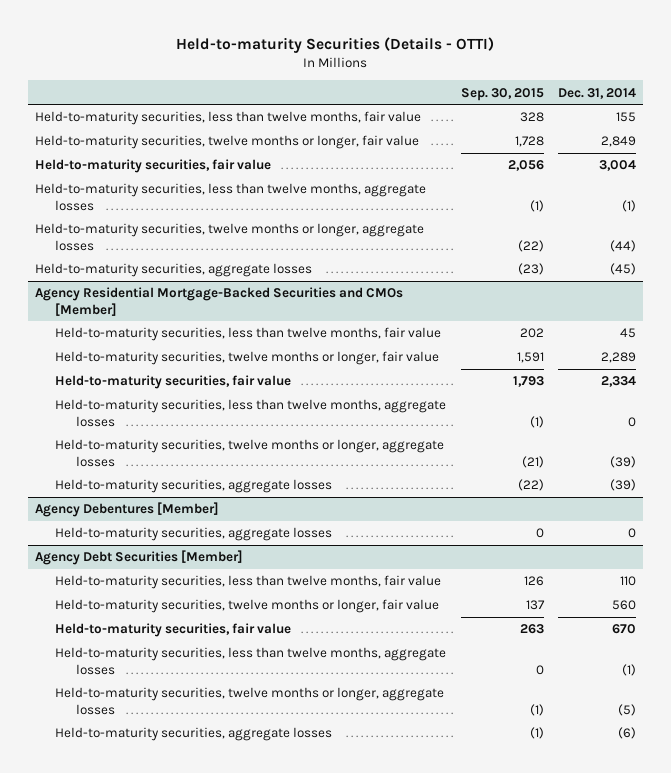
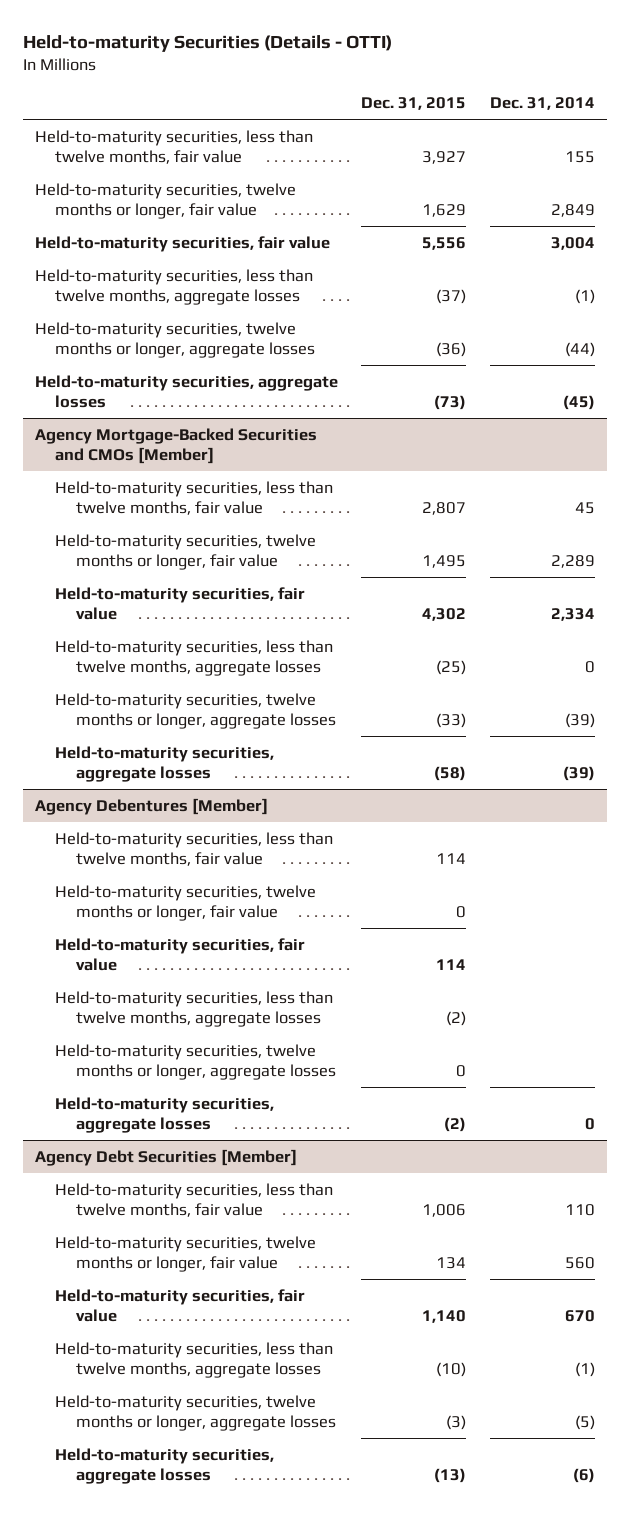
[460,87,544,101] Sep. 30, 2015 -> none
none -> [361,97,467,111] Dec. 31, 2015
[34,287,403,316] Agency Residential Mortgage-Backed Securities and CMOs [Member] -> [34,427,317,465] Agency Mortgage-Backed Securities and CMOs [Member]
none -> [55,831,334,867] Held-to-maturity securities, less than twelve months, fair value
none -> [55,884,317,922] Held-to-maturity securities, twelve months or longer, fair value
none -> [55,937,306,972] Held-to-maturity securities, fair value
none -> [55,990,334,1028] Held-to-maturity securities, less than twelve months, aggregate losses
none -> [55,1043,336,1081] Held-to-maturity securities, twelve months or longer, aggregate losses

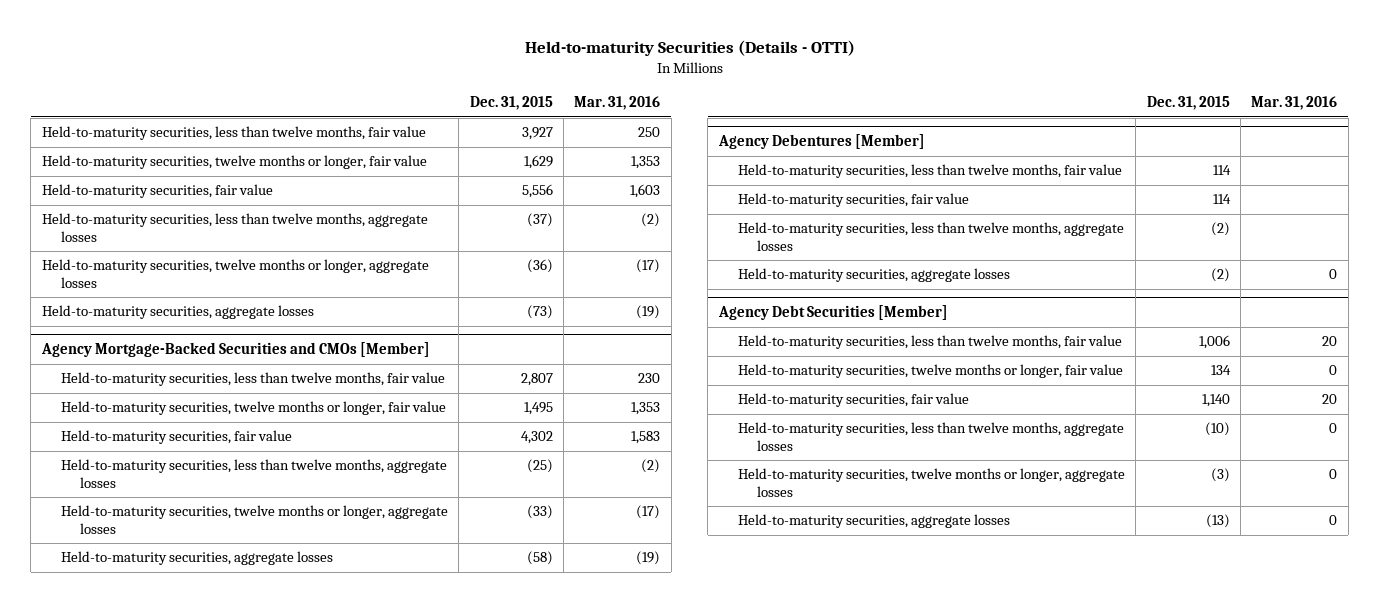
[490,97,596,111] Dec. 31, 2014 -> none
none -> [574,96,661,111] Mar. 31, 2016
[55,884,317,922] Held-to-maturity securities, twelve months or longer, fair value -> none
[55,1043,336,1081] Held-to-maturity securities, twelve months or longer, aggregate losses -> none

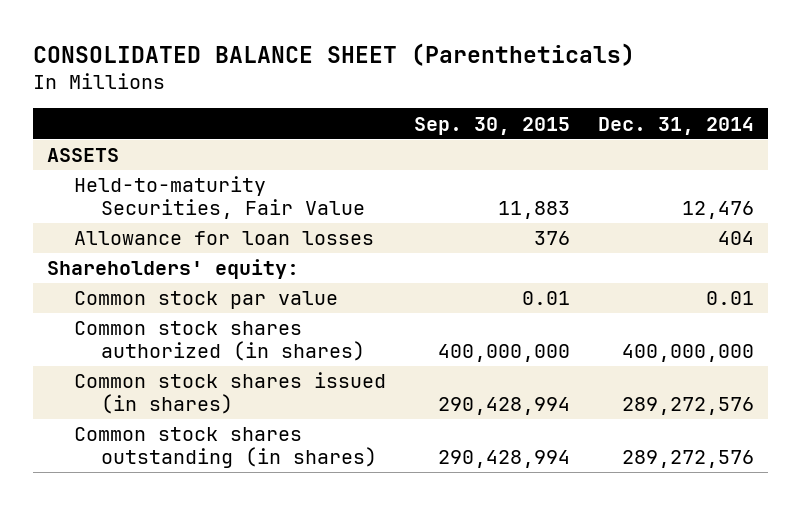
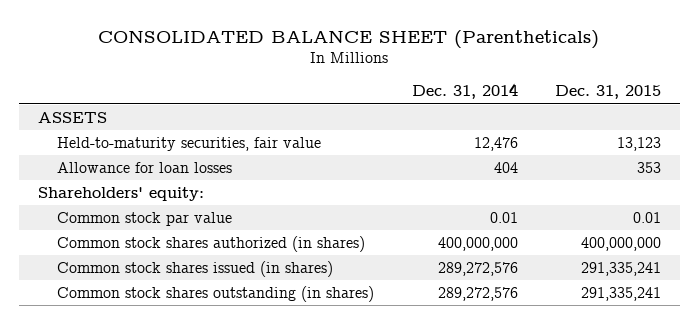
[413,116,570,135] Sep. 30, 2015 -> none
none -> [555,85,662,100] Dec. 31, 2015
[73,176,365,219] Held-to-maturity Securities, Fair Value -> [57,136,322,151] Held-to-maturity securities, fair value

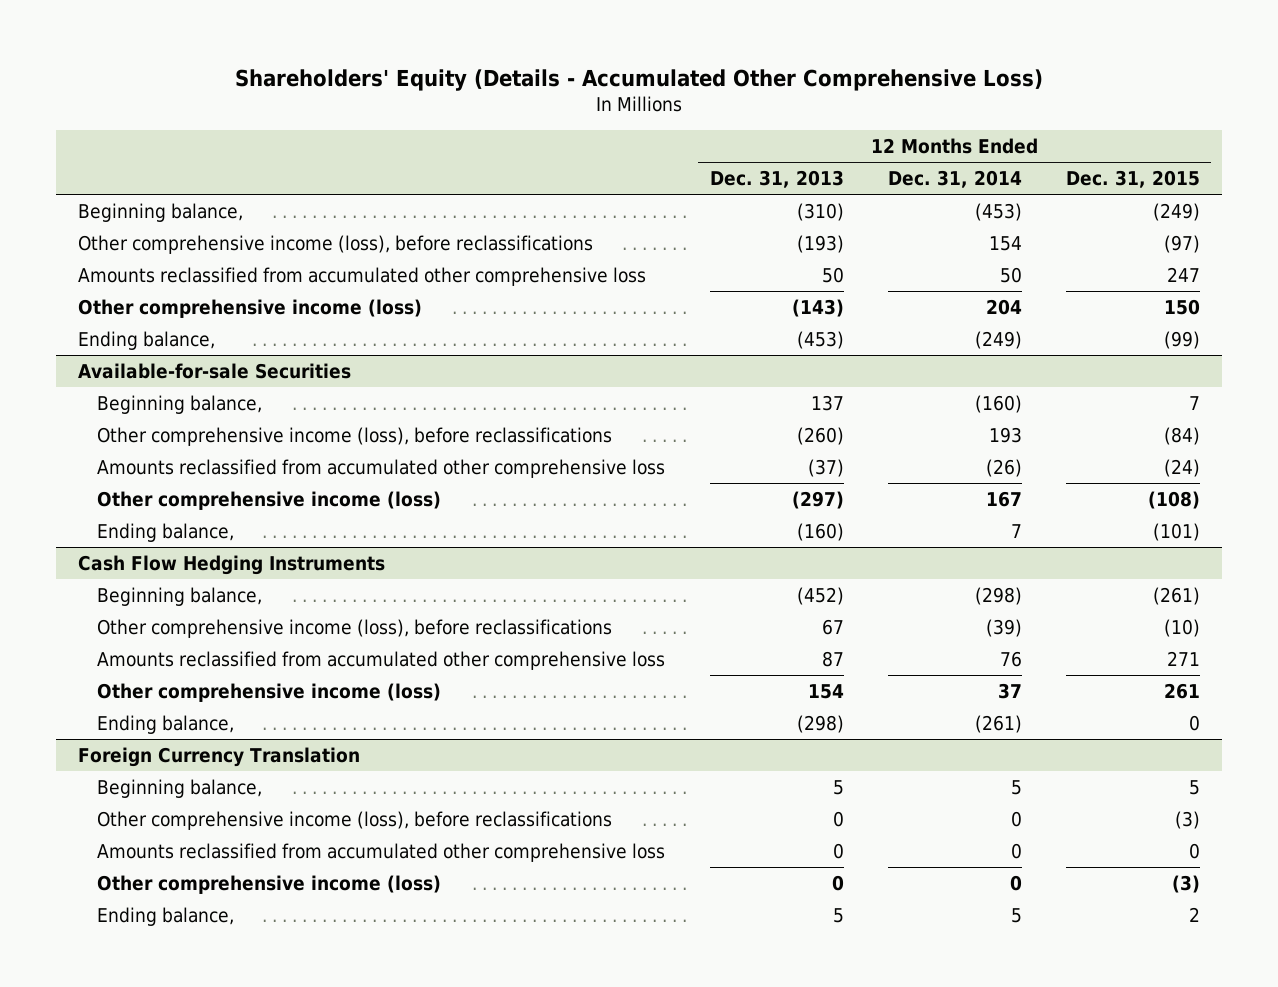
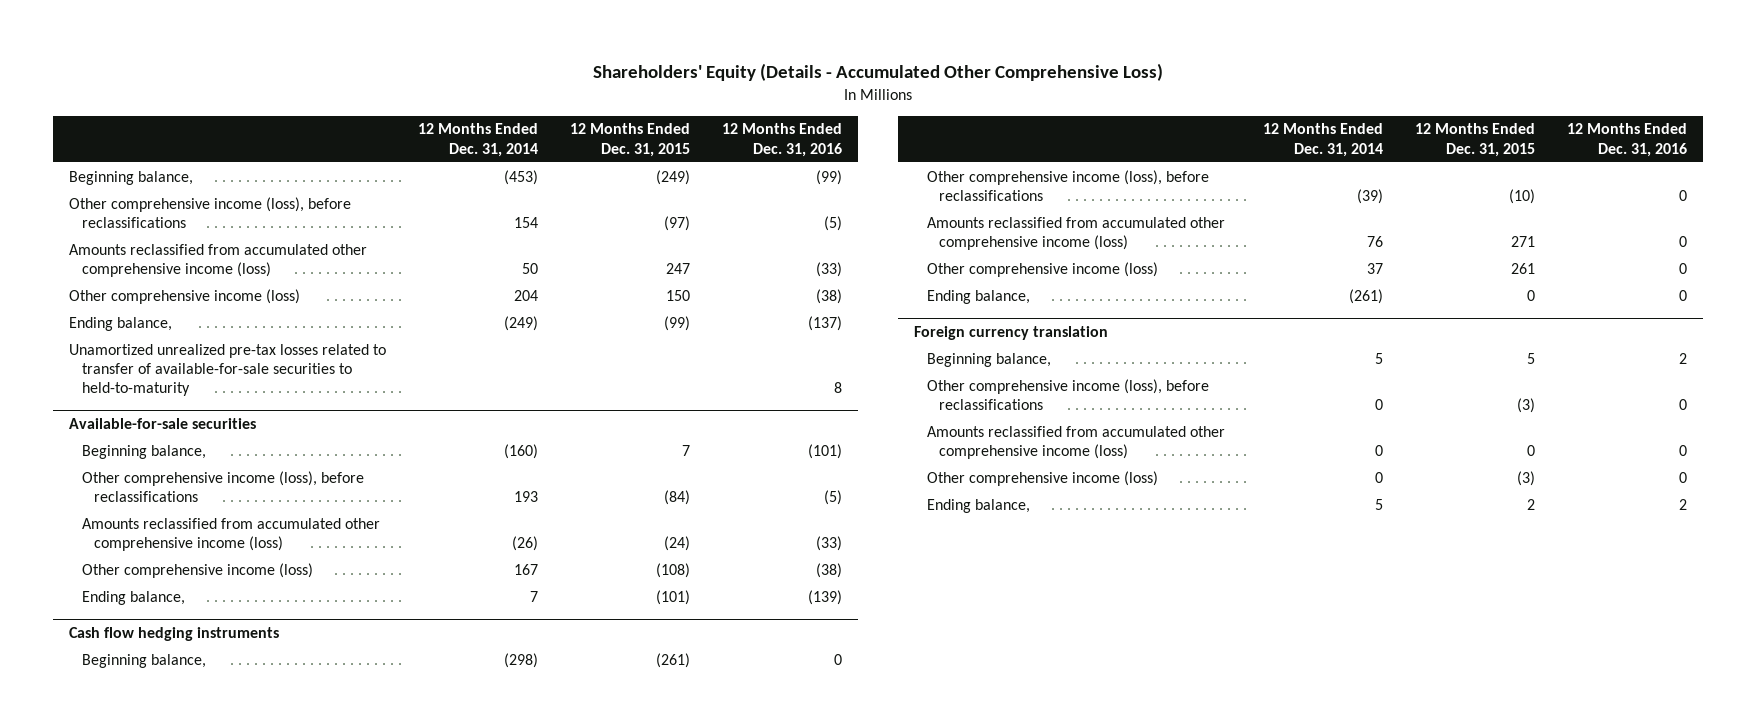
[709,170,844,189] Dec. 31, 2013 -> none
none -> [722,123,843,157] 12 Months Ended Dec. 31, 2016
[78,266,647,286] Amounts reclassified from accumulated other comprehensive loss -> [69,243,368,277] Amounts reclassified from accumulated other comprehensive income (loss)
none -> [69,343,387,396] Unamortized unrealized pre-tax losses related to transfer of available-for-sale securities to held-to-maturity
[78,362,352,379] Available-for-sale Securities -> [69,418,257,430] Available-for-sale securities
[97,458,666,478] Amounts reclassified from accumulated other comprehensive loss -> [81,517,380,551] Amounts reclassified from accumulated other comprehensive income (loss)
[78,554,386,575] Cash Flow Hedging Instruments -> [69,627,280,642] Cash flow hedging instruments
[97,650,666,670] Amounts reclassified from accumulated other comprehensive loss -> [926,216,1225,250] Amounts reclassified from accumulated other comprehensive income (loss)
[78,746,361,767] Foreign Currency Translation -> [914,326,1109,341] Foreign currency translation
[97,842,666,862] Amounts reclassified from accumulated other comprehensive loss -> [926,425,1225,459] Amounts reclassified from accumulated other comprehensive income (loss)

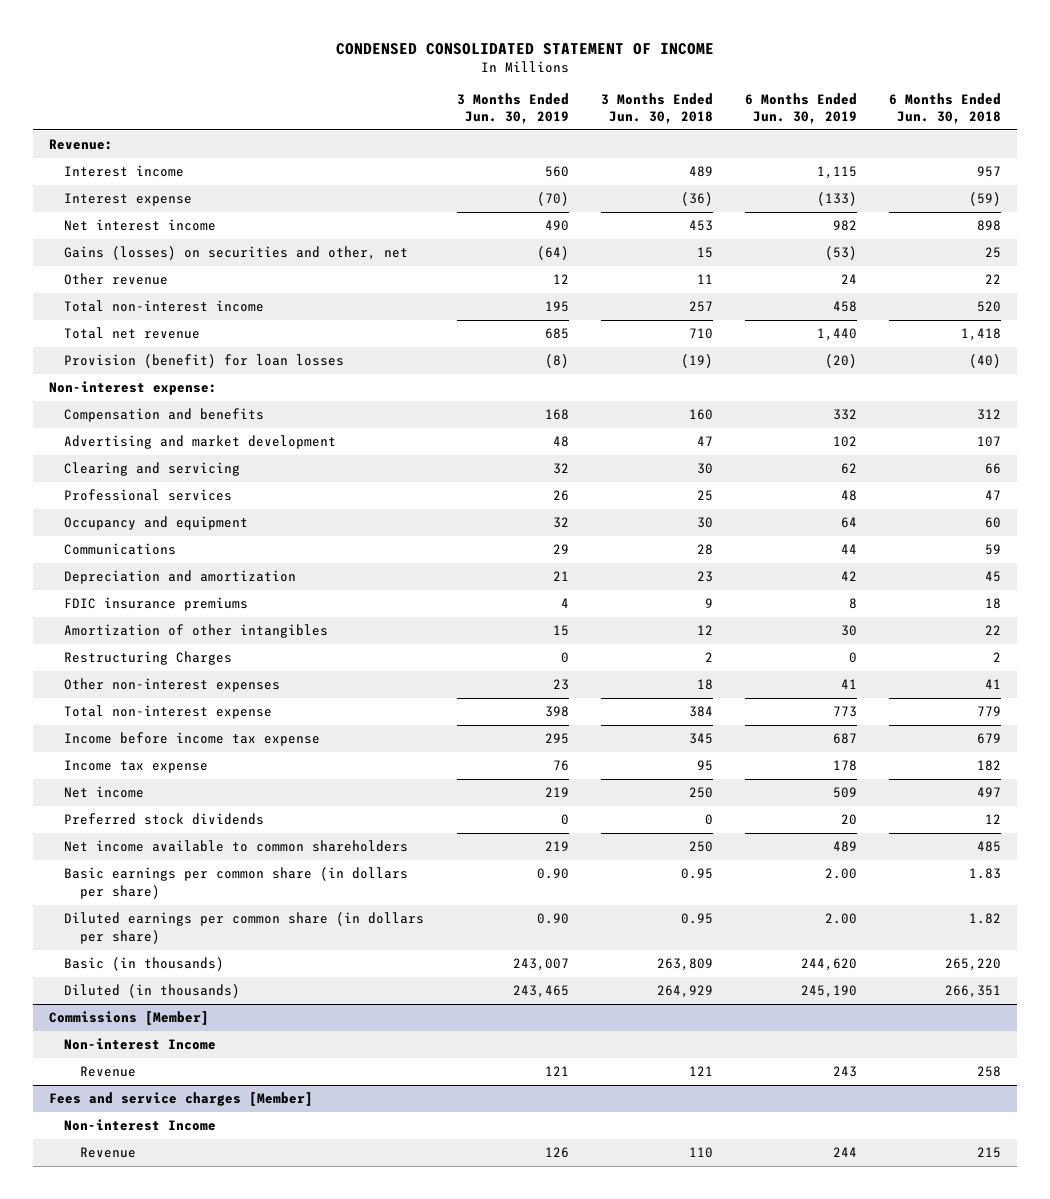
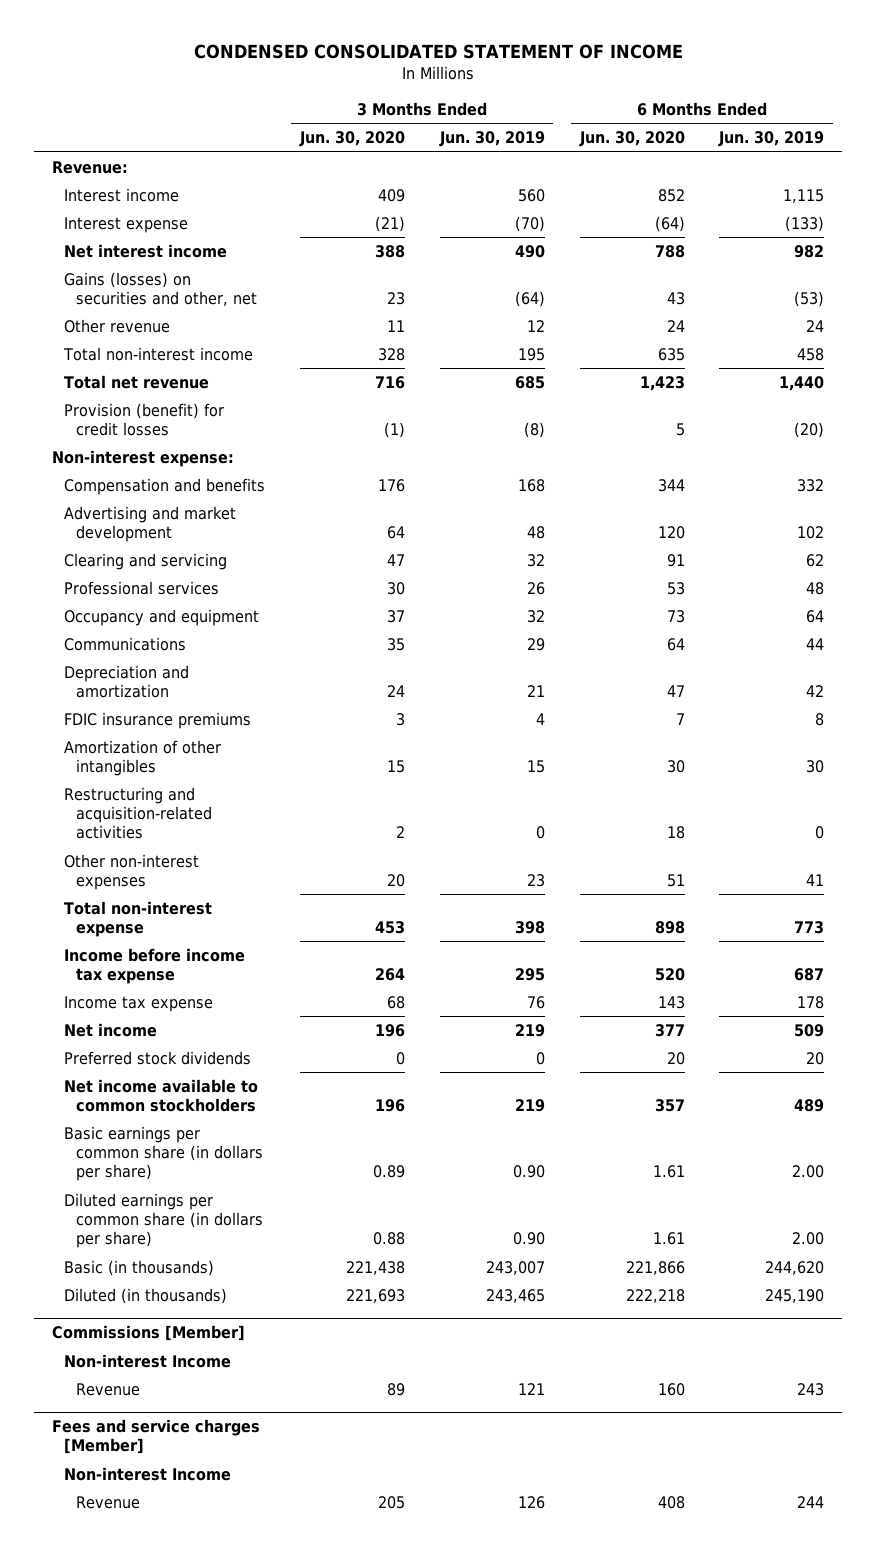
[600,92,713,124] 3 Months Ended Jun. 30, 2018 -> none
[889,92,1002,124] 6 Months Ended Jun. 30, 2018 -> none
none -> [298,131,405,148] Jun. 30, 2020
none -> [578,131,685,148] Jun. 30, 2020
[64,354,345,369] Provision (benefit) for loan losses -> [63,402,224,436] Provision (benefit) for credit losses
[64,651,233,666] Restructuring Charges -> [63,786,213,839] Restructuring and acquisition-related activities
[64,840,409,853] Net income available to common shareholders -> [63,1078,258,1112] Net income available to common stockholders

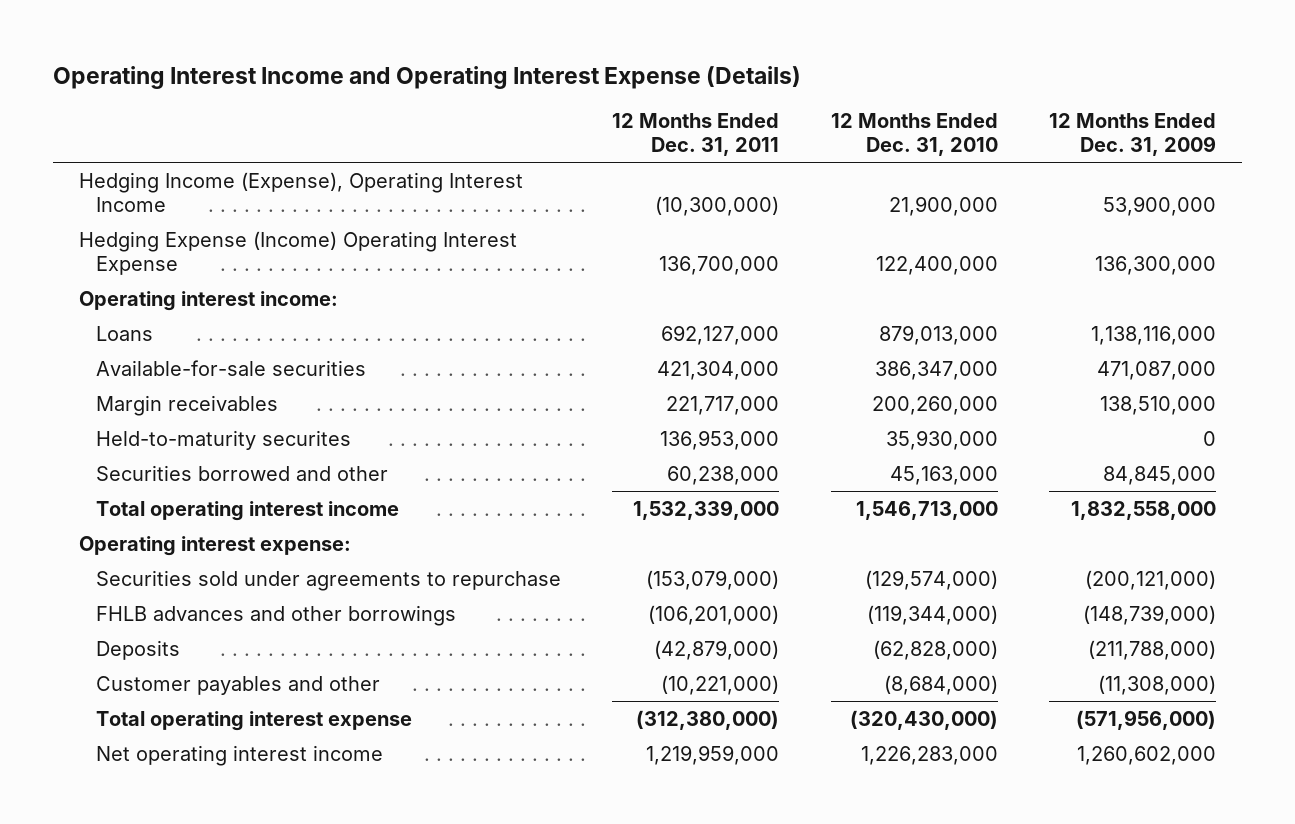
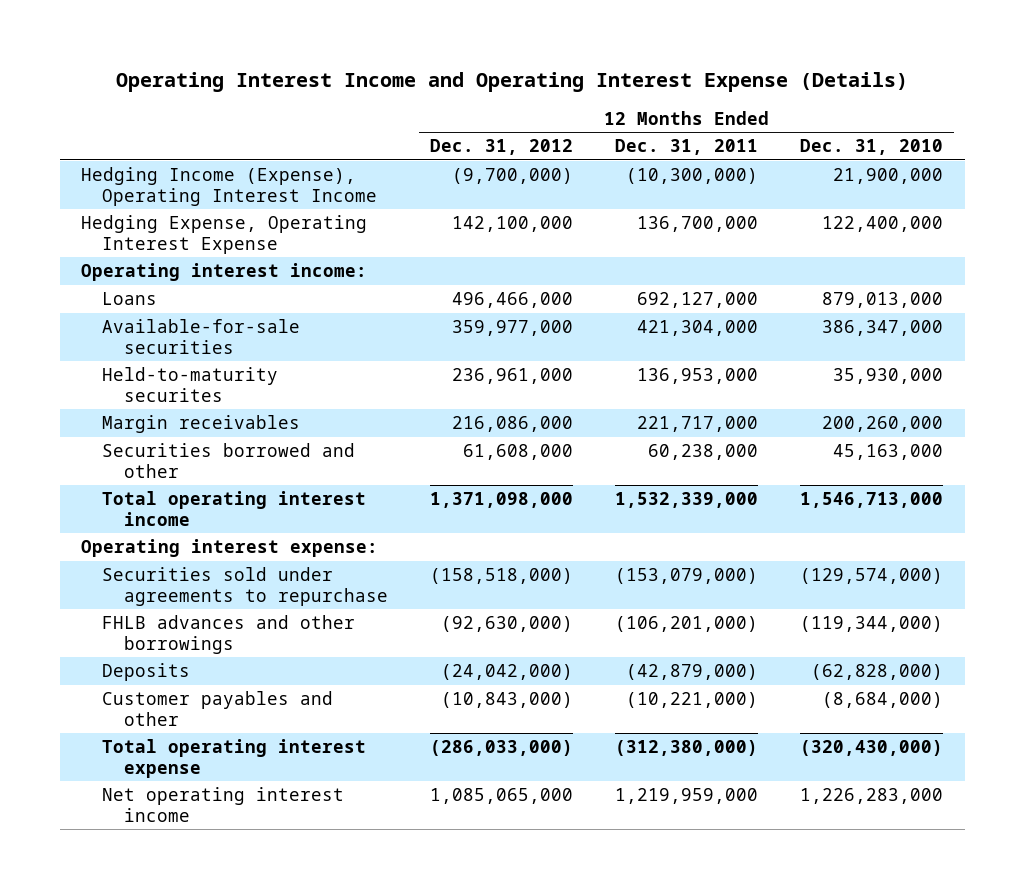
[1049,113,1217,157] 12 Months Ended Dec. 31, 2009 -> none
none -> [429,139,573,156] Dec. 31, 2012
[78,230,517,275] Hedging Expense (Income) Operating Interest Expense -> [81,215,368,254] Hedging Expense, Operating Interest Expense
[95,394,278,416] Margin receivables -> [102,415,301,434] Margin receivables

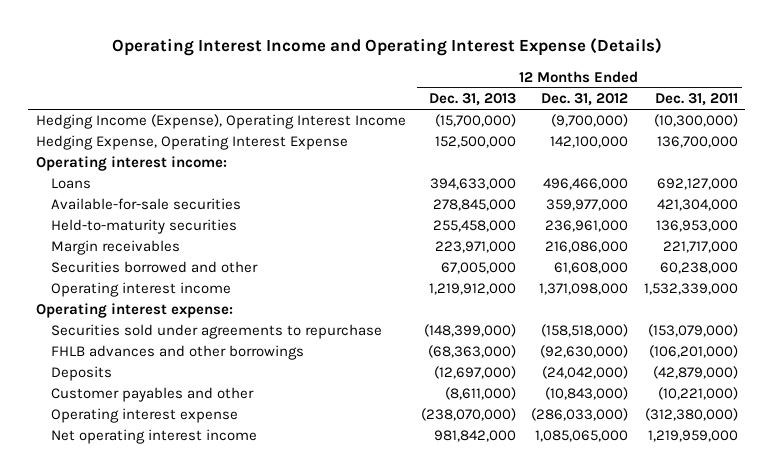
[800,139,944,156] Dec. 31, 2010 -> none
none -> [429,93,517,107] Dec. 31, 2013
[102,367,279,402] Held-to-maturity securites -> [51,219,238,235] Held-to-maturity securities
[102,491,367,526] Total operating interest income -> [51,282,232,298] Operating interest income
[102,739,367,778] Total operating interest expense -> [51,408,239,424] Operating interest expense

